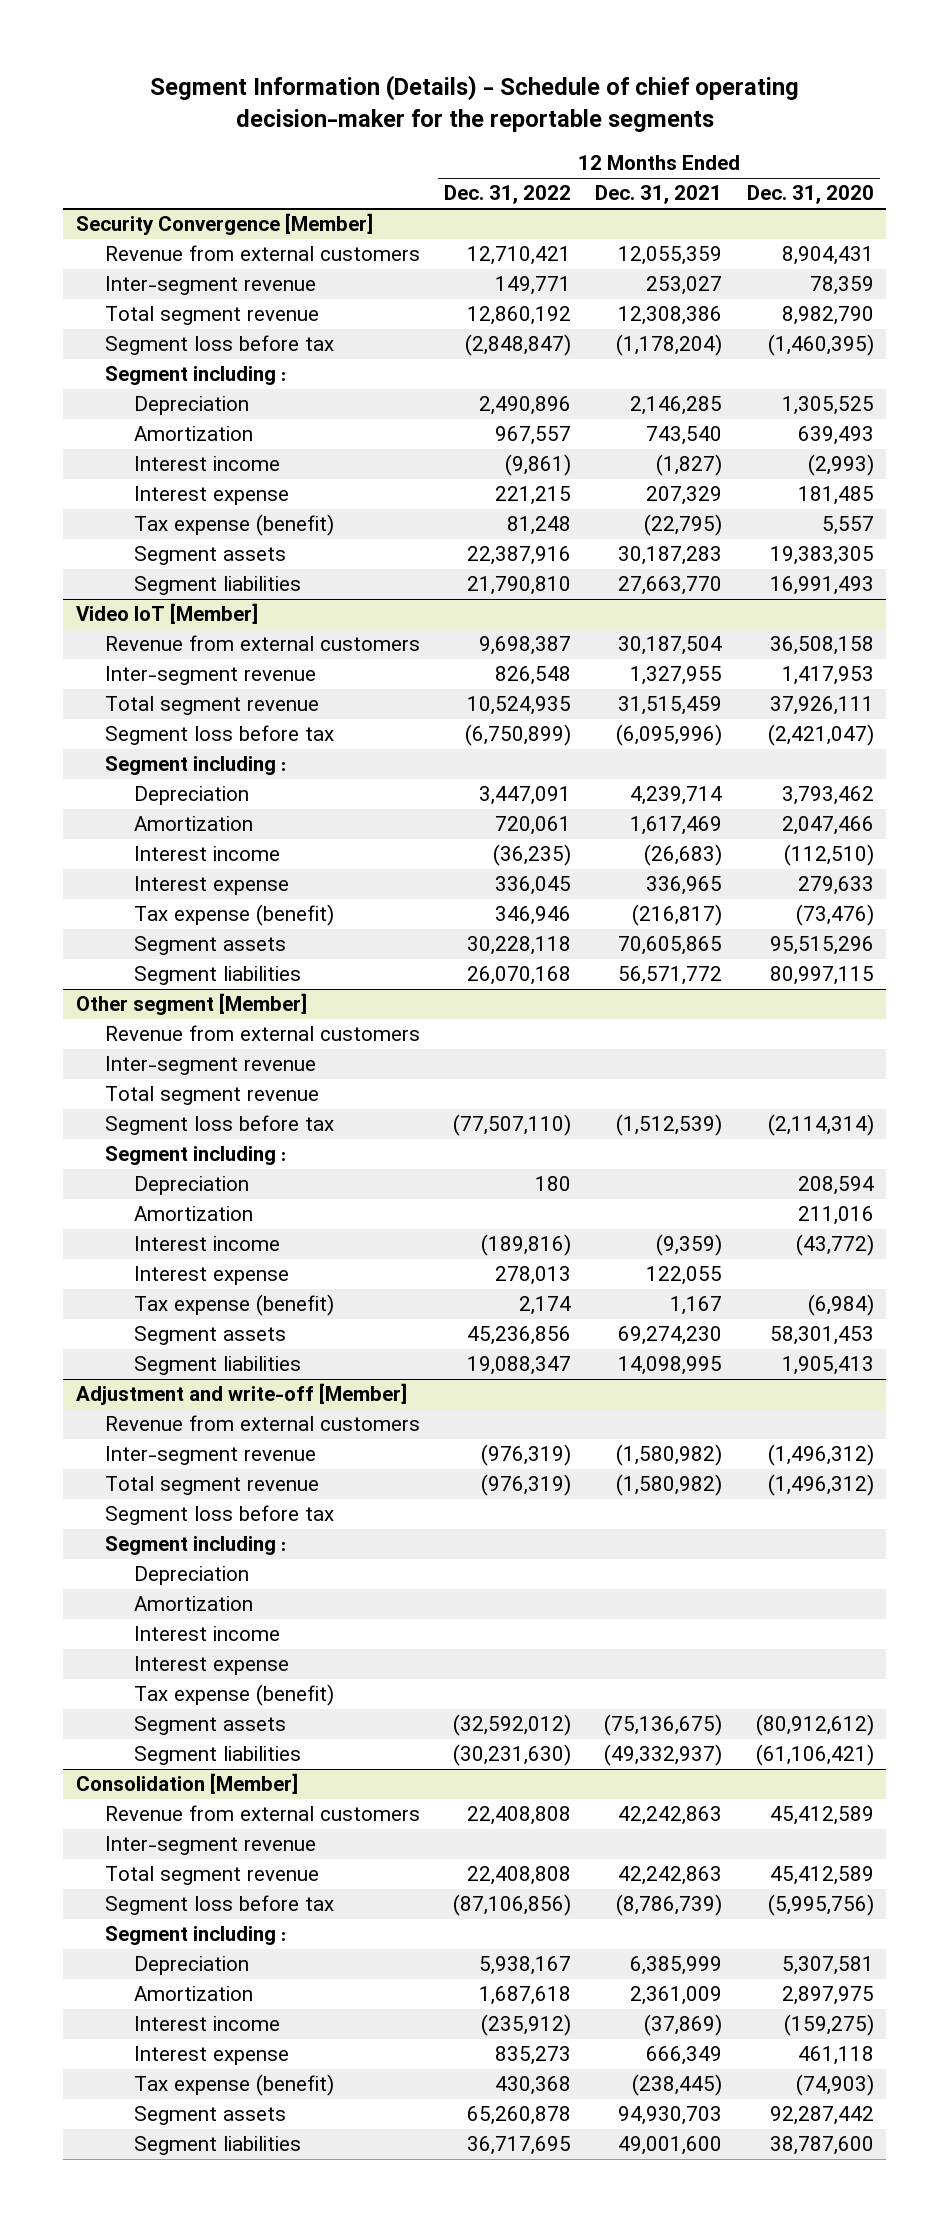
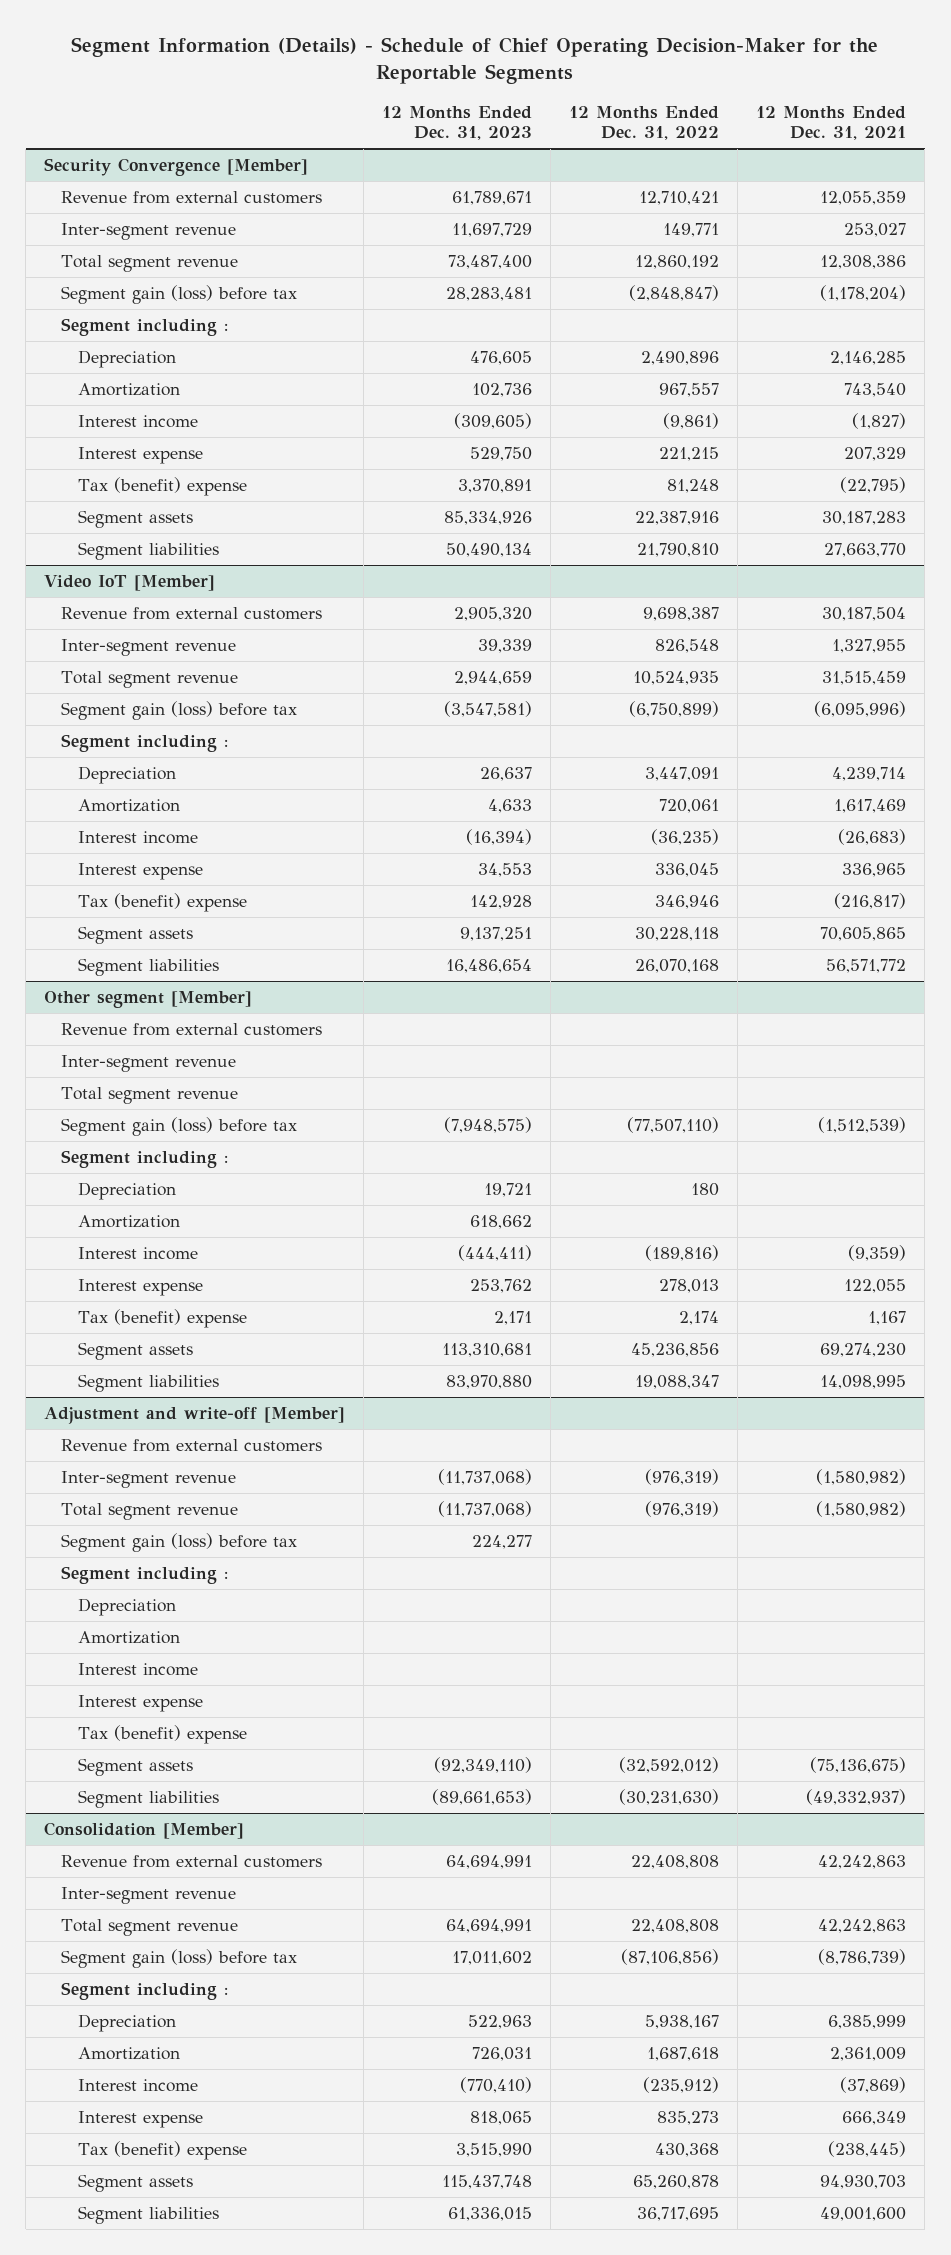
[149,75,799,133] Segment Information (Details) - Schedule of chief operating decision-maker for the reportable segments -> [71,37,879,85] Segment Information (Details) - Schedule of Chief Operating Decision-Maker for the Reportable Segments
[746,185,874,205] Dec. 31, 2020 -> none
none -> [382,106,533,141] 12 Months Ended Dec. 31, 2023
[104,335,334,356] Segment loss before tax -> [61,284,298,304] Segment gain (loss) before tax
[133,514,334,537] Tax expense (benefit) -> [77,476,247,496] Tax (benefit) expense
[104,725,334,746] Segment loss before tax -> [61,700,298,720] Segment gain (loss) before tax
[133,904,334,927] Tax expense (benefit) -> [77,892,247,912] Tax (benefit) expense
[104,1115,334,1136] Segment loss before tax -> [61,1116,298,1136] Segment gain (loss) before tax
[133,1294,334,1317] Tax expense (benefit) -> [77,1308,247,1328] Tax (benefit) expense
[104,1505,334,1526] Segment loss before tax -> [61,1532,298,1552] Segment gain (loss) before tax
[133,1684,334,1707] Tax expense (benefit) -> [77,1724,247,1744] Tax (benefit) expense
[104,1895,334,1916] Segment loss before tax -> [61,1948,298,1968] Segment gain (loss) before tax
[133,2074,334,2097] Tax expense (benefit) -> [77,2140,247,2160] Tax (benefit) expense

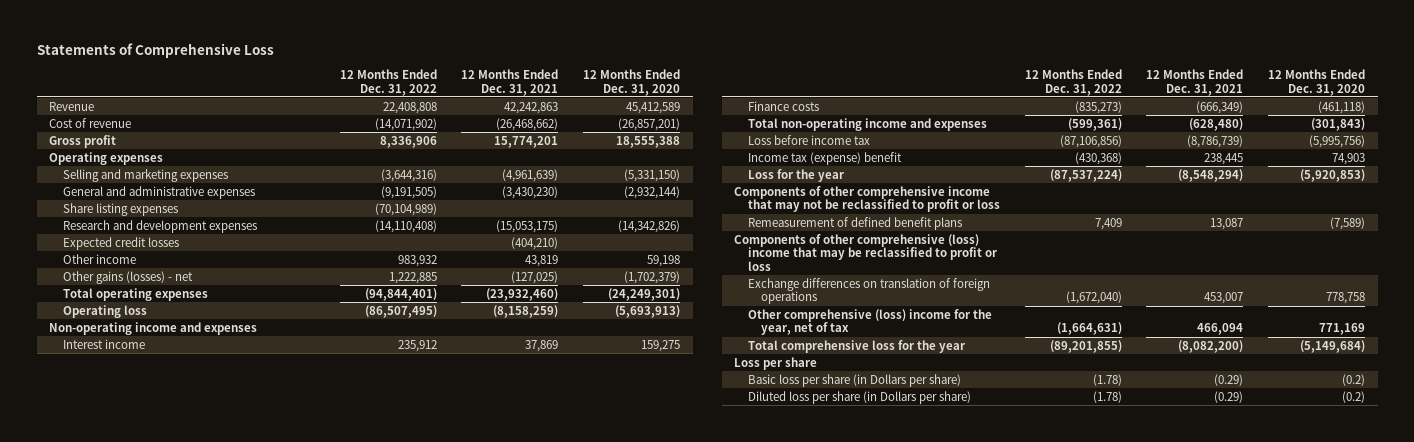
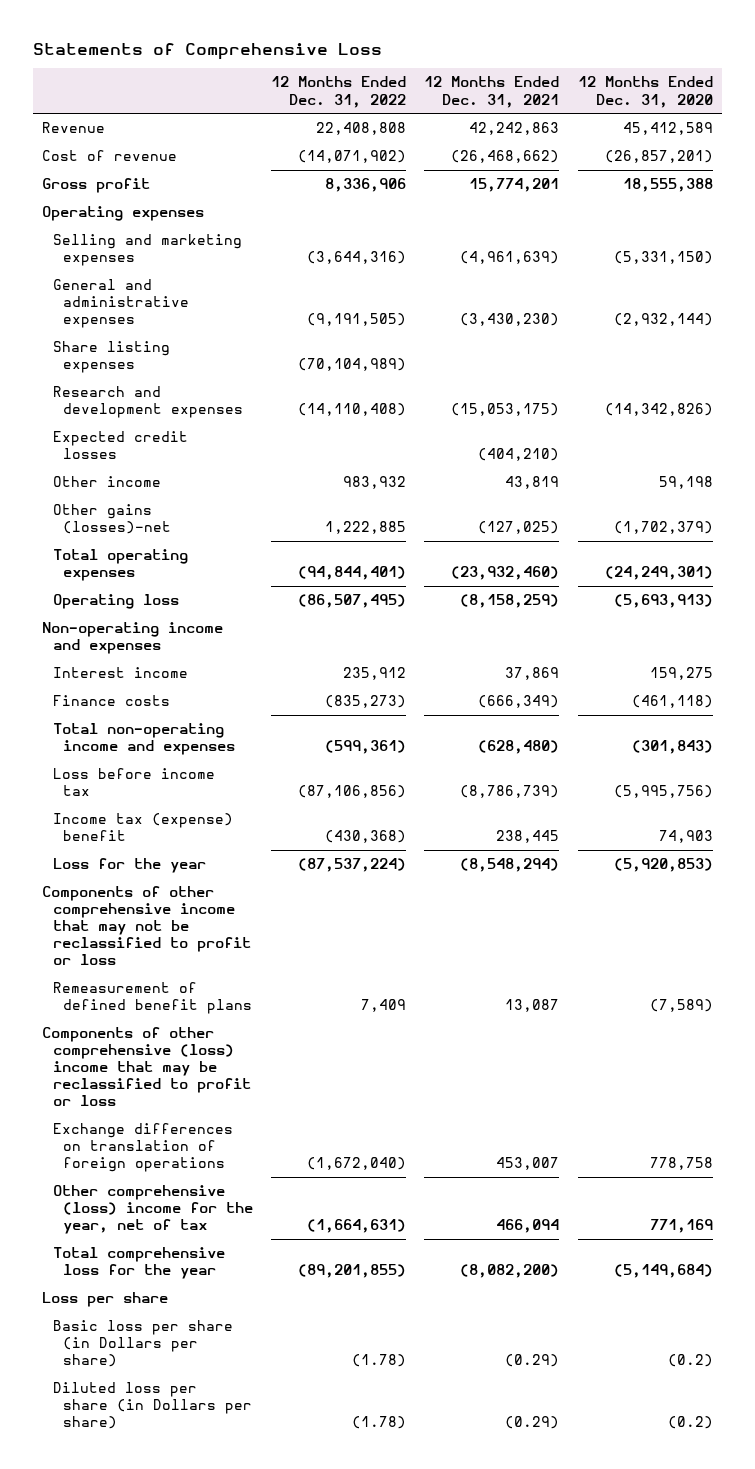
[62,270,193,284] Other gains (losses) - net -> [52,504,172,535] Other gains (losses)-net

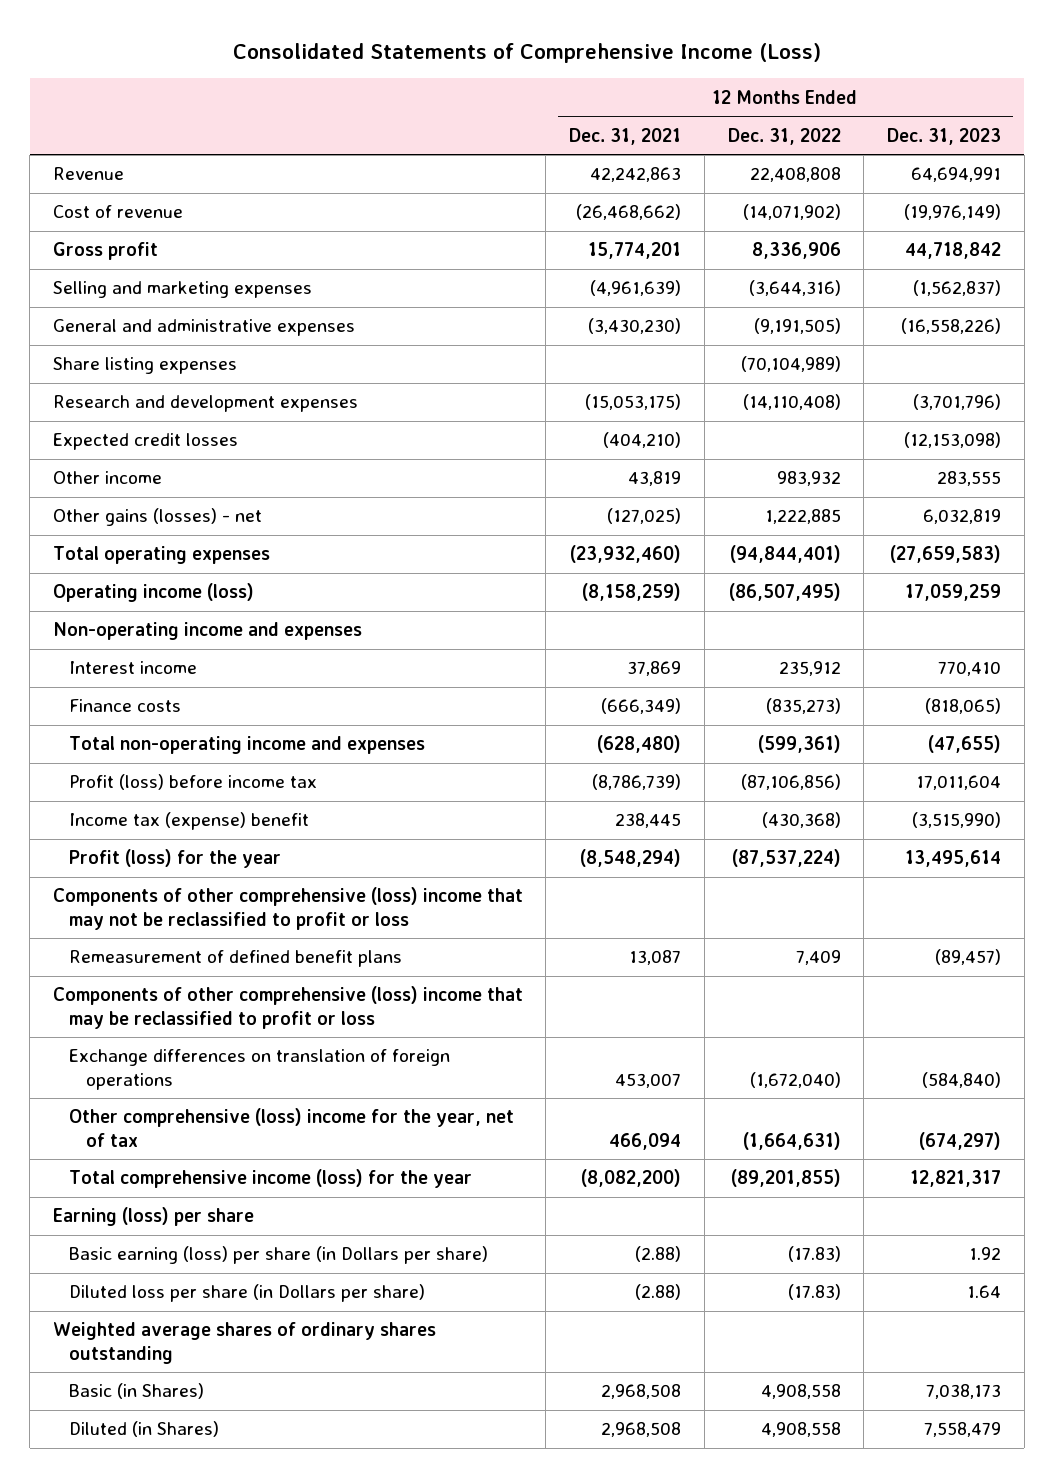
[33,42,383,60] Statements of Comprehensive Loss -> [232,43,821,64] Consolidated Statements of Comprehensive Income (Loss)
[577,76,713,108] 12 Months Ended Dec. 31, 2020 -> none
none -> [887,127,1002,145] Dec. 31, 2023
[42,206,205,222] Operating expenses -> none
[52,504,172,535] Other gains (losses)-net -> [52,508,262,527] Other gains (losses) - net
[52,594,179,610] Operating loss -> [52,583,254,603] Operating income (loss)
[52,768,215,797] Loss before income tax -> [69,774,318,791] Profit (loss) before income tax
[52,858,206,874] Loss for the year -> [69,849,282,869] Profit (loss) for the year
[42,886,251,966] Components of other comprehensive income that may not be reclassified to profit or loss -> [52,887,523,930] Components of other comprehensive (loss) income that may not be reclassified to profit or loss
[52,1247,225,1280] Total comprehensive loss for the year -> [69,1169,473,1189] Total comprehensive income (loss) for the year
[42,1292,169,1308] Loss per share -> [52,1207,254,1227] Earning (loss) per share
[52,1320,233,1368] Basic loss per share (in Dollars per share) -> [69,1246,489,1265] Basic earning (loss) per share (in Dollars per share)
[352,1354,407,1368] (1.78) -> [787,1246,841,1263] (17.83)
[505,1354,560,1368] (0.29) -> [635,1246,682,1263] (2.88)
[352,1416,407,1430] (1.78) -> [787,1284,841,1301] (17.83)
[505,1416,560,1430] (0.29) -> [635,1284,682,1301] (2.88)
none -> [52,1322,436,1364] Weighted average shares of ordinary shares outstanding
none -> [69,1383,205,1400] Basic (in Shares)
none -> [69,1421,220,1438] Diluted (in Shares)

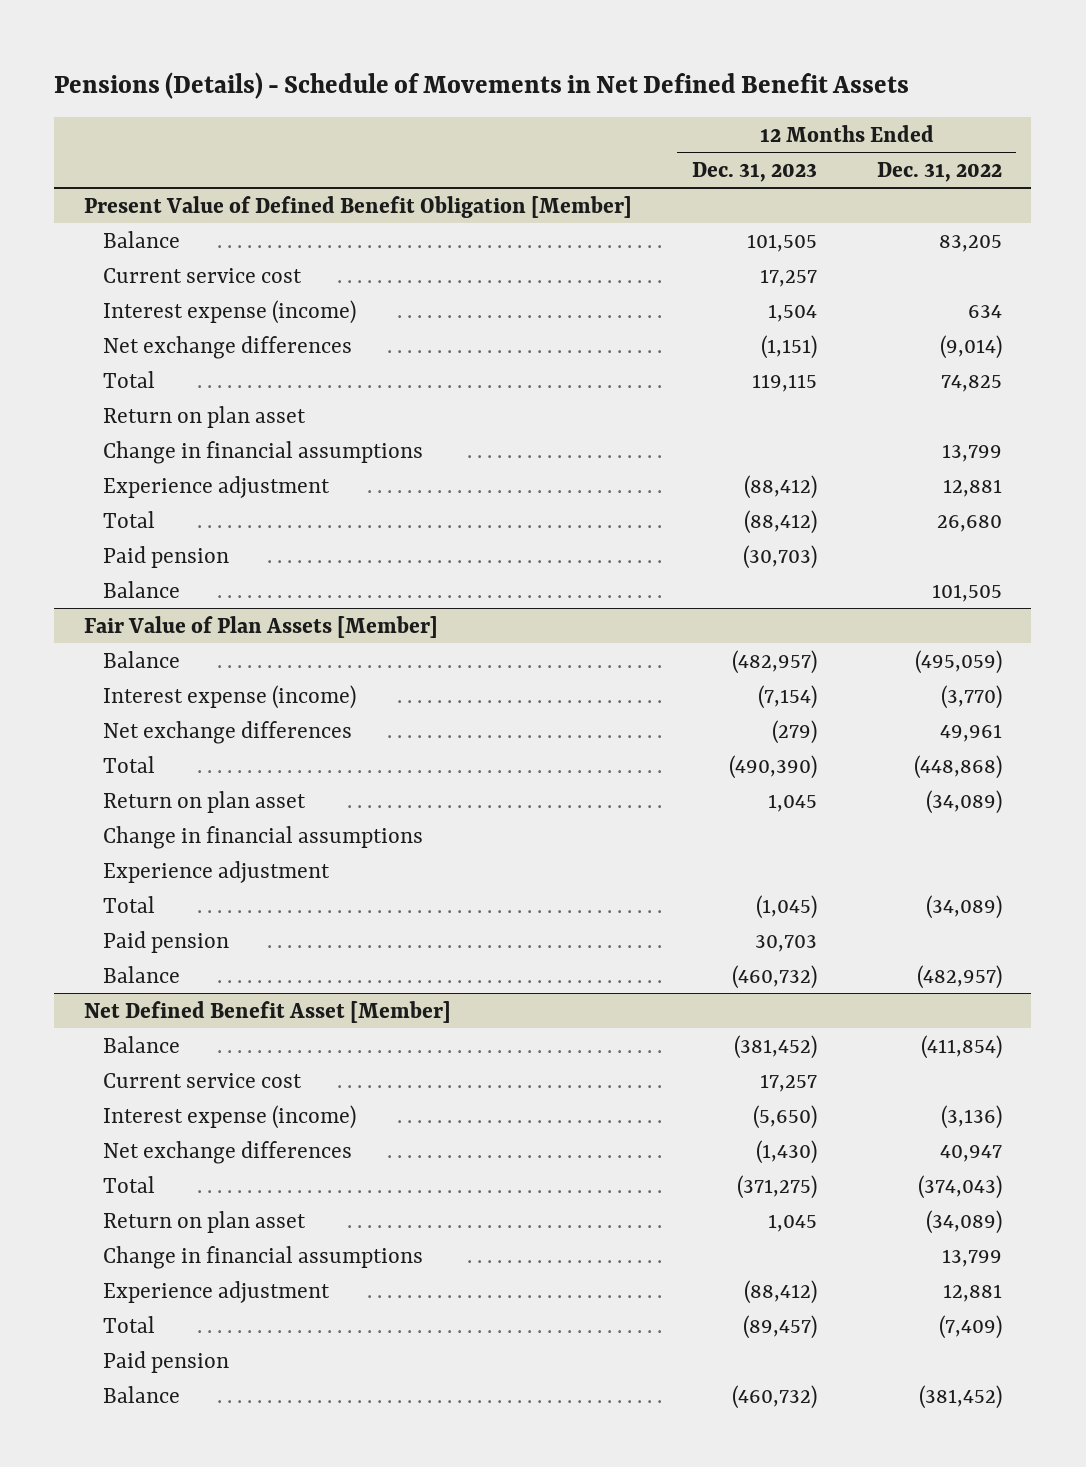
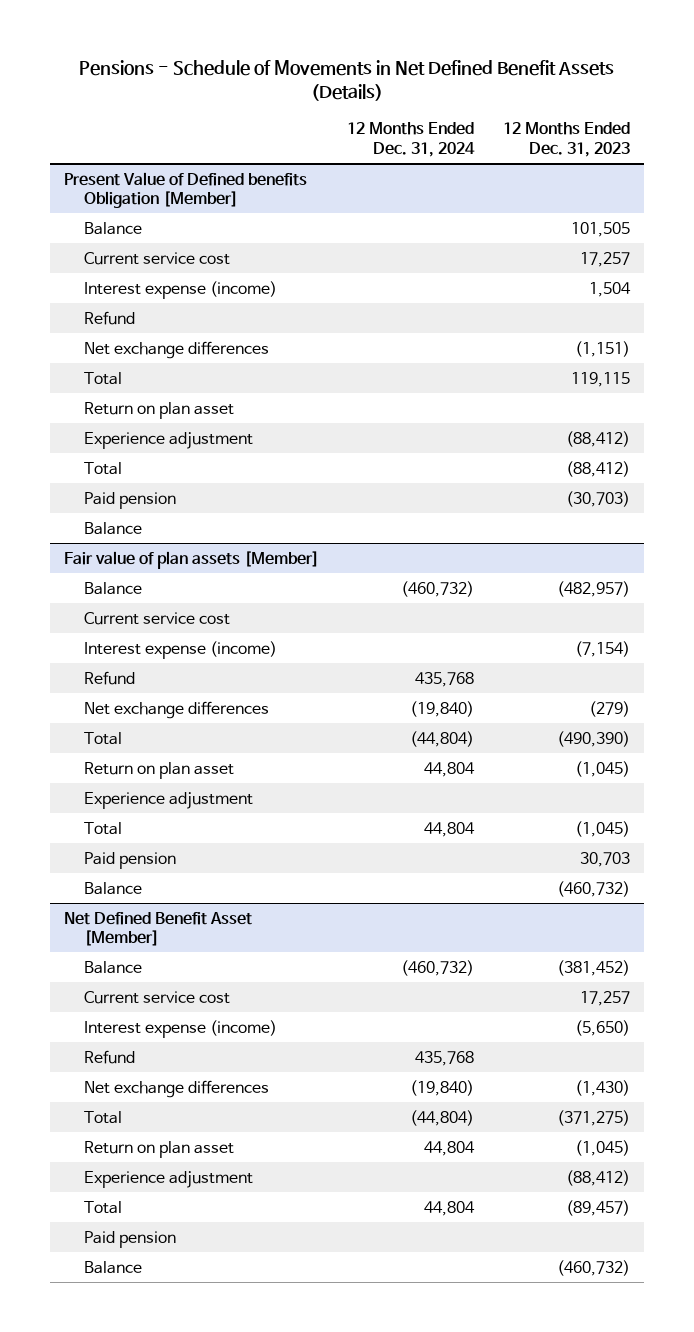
[54,71,910,99] Pensions (Details) - Schedule of Movements in Net Defined Benefit Assets -> [78,59,614,102] Pensions - Schedule of Movements in Net Defined Benefit Assets (Details)
[876,161,1002,182] Dec. 31, 2022 -> none
none -> [347,122,476,157] 12 Months Ended Dec. 31, 2024
[84,195,633,218] Present Value of Defined Benefit Obligation [Member] -> [63,171,307,209] Present Value of Defined benefits Obligation [Member]
none -> [83,310,135,325] Refund
[103,440,424,464] Change in financial assumptions -> none
[84,615,439,638] Fair Value of Plan Assets [Member] -> [63,550,319,569] Fair value of plan assets [Member]
none -> [83,611,230,625] Current service cost
none -> [83,670,135,685] Refund
[103,825,424,849] Change in financial assumptions -> none
[767,793,817,812] 1,045 -> [574,760,630,777] (1,045)
none -> [83,1049,135,1064] Refund
[103,1245,424,1269] Change in financial assumptions -> none
[767,1213,817,1232] 1,045 -> [574,1139,630,1156] (1,045)

